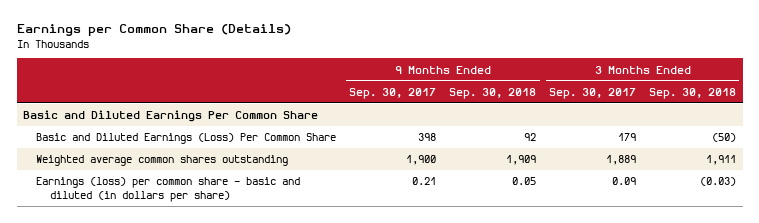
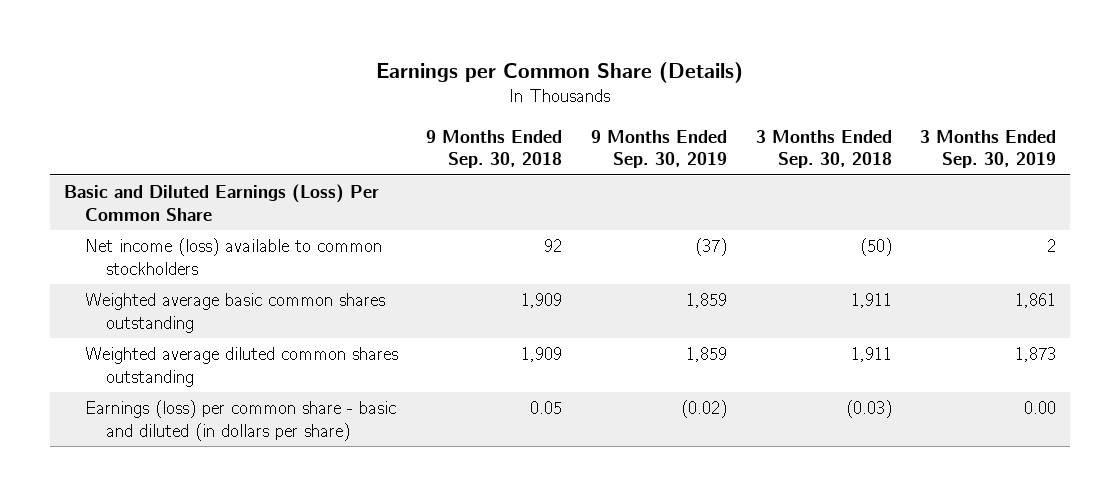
[349,87,437,99] Sep. 30, 2017 -> none
[549,87,637,99] Sep. 30, 2017 -> none
none -> [591,129,728,169] 9 Months Ended Sep. 30, 2019
none -> [920,129,1057,169] 3 Months Ended Sep. 30, 2019
[23,110,319,123] Basic and Diluted Earnings Per Common Share -> [63,184,379,221] Basic and Diluted Earnings (Loss) Per Common Share
[36,133,337,145] Basic and Diluted Earnings (Loss) Per Common Share -> [84,238,382,275] Net income (loss) available to common stockholders
[36,155,289,167] Weighted average common shares outstanding -> [84,293,385,333] Weighted average basic common shares outstanding
none -> [84,347,398,387] Weighted average diluted common shares outstanding

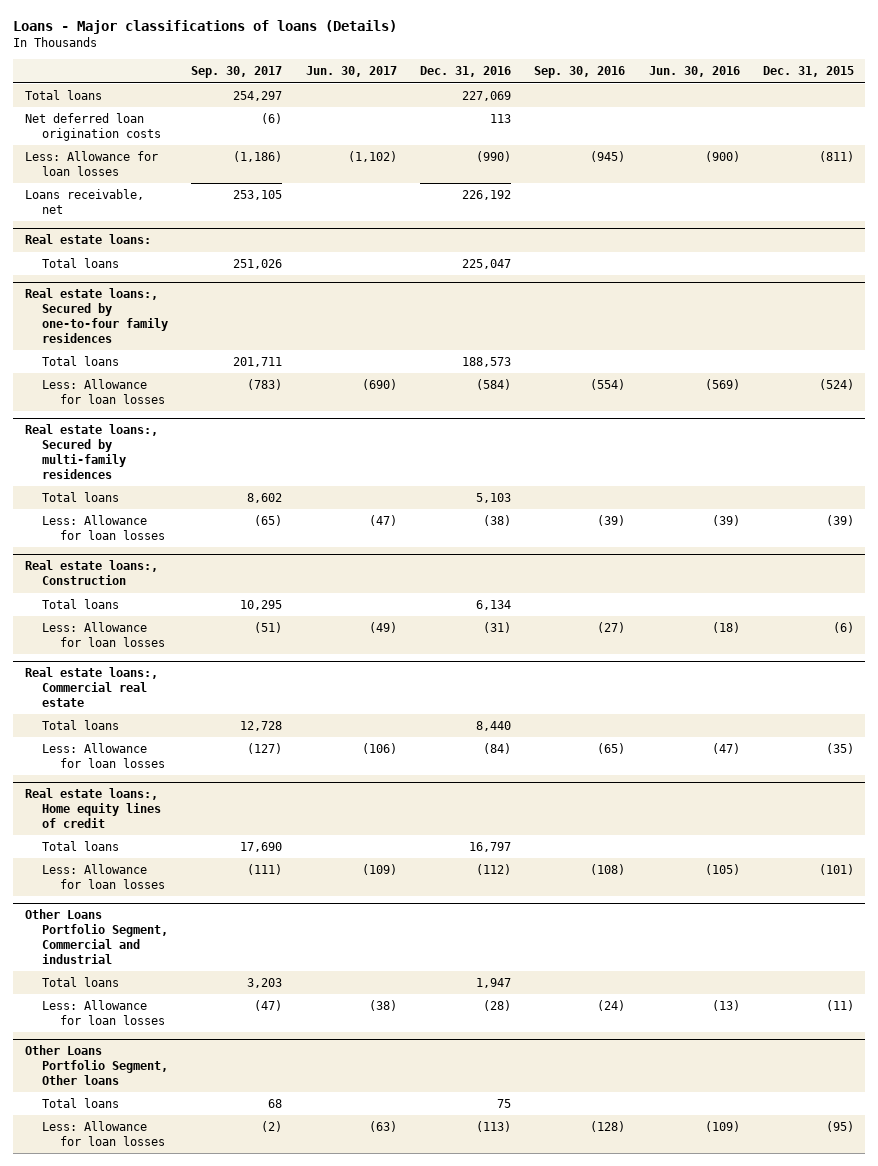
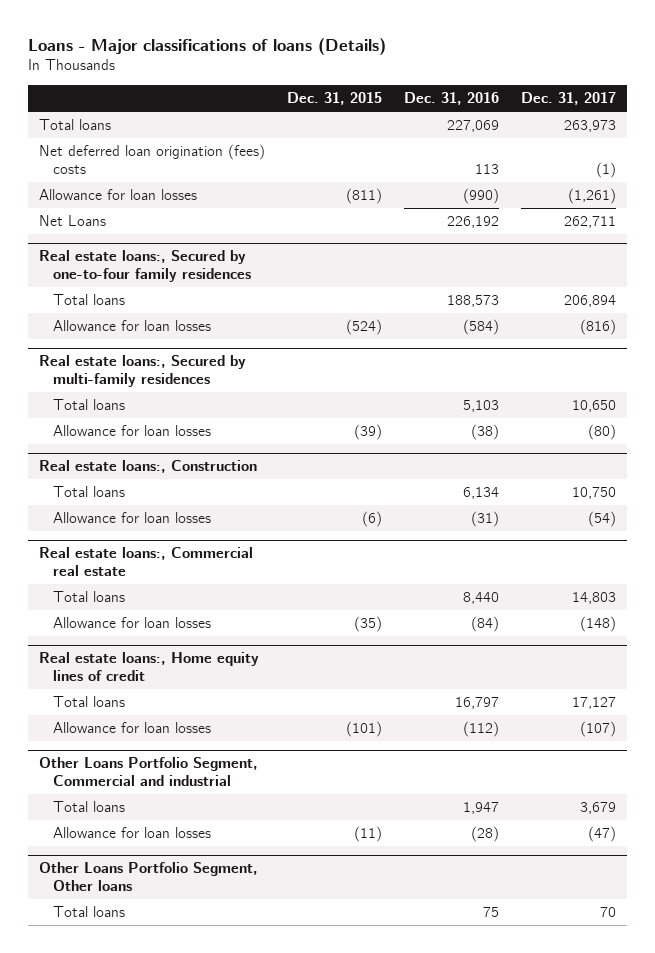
[191,66,283,79] Sep. 30, 2017 -> none
[305,66,397,78] Jun. 30, 2017 -> none
[534,66,626,79] Sep. 30, 2016 -> none
[648,66,740,78] Jun. 30, 2016 -> none
none -> [520,92,616,106] Dec. 31, 2017
[24,234,151,245] Real estate loans: -> none
[42,258,120,269] Total loans -> none
[24,113,162,141] Net deferred loan origination costs -> [39,144,266,175] Net deferred loan origination (fees) costs
[24,151,158,176] Less: Allowance for loan losses -> [39,189,198,201] Allowance for loan losses
[24,189,144,214] Loans receivable, net -> [39,215,107,227] Net Loans
[42,379,165,404] Less: Allowance for loan losses -> [53,320,212,332] Allowance for loan losses
[42,515,165,540] Less: Allowance for loan losses -> [53,425,212,437] Allowance for loan losses
[42,622,165,647] Less: Allowance for loan losses -> [53,512,212,524] Allowance for loan losses
[42,743,165,768] Less: Allowance for loan losses -> [53,617,212,629] Allowance for loan losses
[42,864,165,889] Less: Allowance for loan losses -> [53,722,212,734] Allowance for loan losses
[42,1000,165,1025] Less: Allowance for loan losses -> [53,827,212,839] Allowance for loan losses
[42,1121,165,1146] Less: Allowance for loan losses -> none

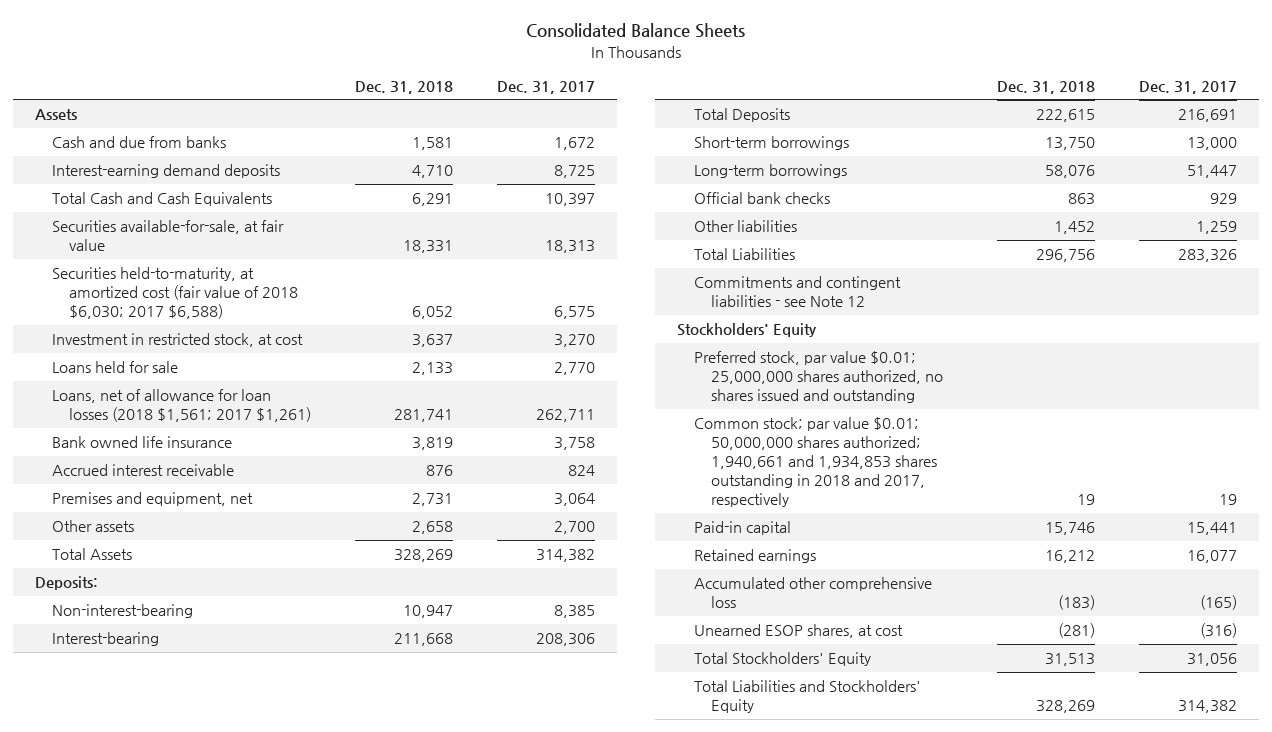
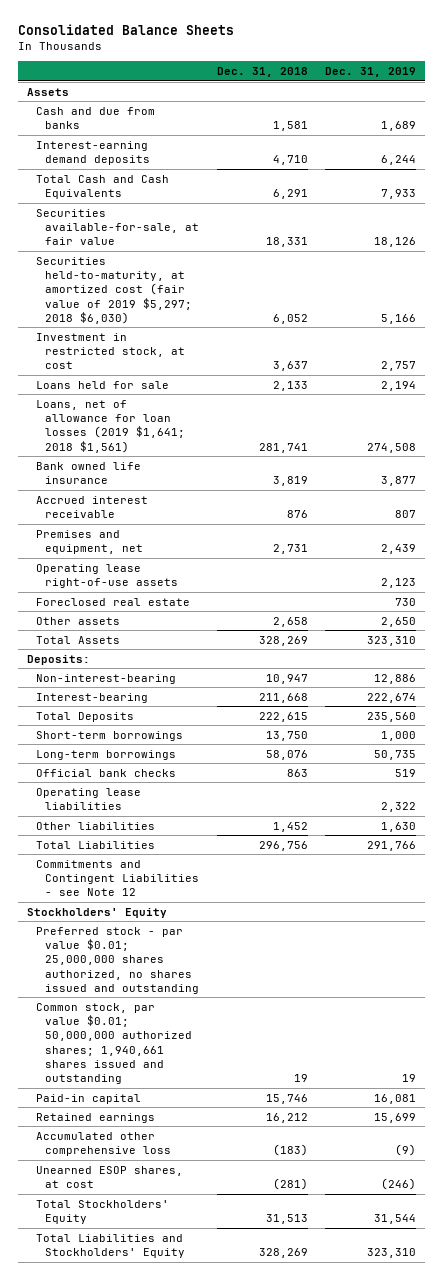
[497,80,596,94] Dec. 31, 2017 -> none
none -> [325,67,417,78] Dec. 31, 2019
[52,267,299,320] Securities held-to-maturity, at amortized cost (fair value of 2018 $6,030; 2017 $6,588) -> [36,256,193,324] Securities held-to-maturity, at amortized cost (fair value of 2019 $5,297; 2018 $6,030)
[52,389,312,423] Loans, net of allowance for loan losses (2018 $1,561; 2017 $1,261) -> [36,399,186,453] Loans, net of allowance for loan losses (2019 $1,641; 2018 $1,561)
none -> [36,563,179,588] Operating lease right-of-use assets
none -> [36,597,191,606] Foreclosed real estate
none -> [36,787,142,810] Operating lease liabilities
[693,276,901,308] Commitments and contingent liabilities - see Note 12 -> [36,859,200,897] Commitments and Contingent Liabilities - see Note 12
[693,351,943,404] Preferred stock, par value $0.01; 25,000,000 shares authorized, no shares issued and outstanding -> [36,926,200,994] Preferred stock - par value $0.01; 25,000,000 shares authorized, no shares issued and outstanding
[693,417,937,508] Common stock; par value $0.01; 50,000,000 shares authorized; 1,940,661 and 1,934,853 shares outstanding in 2018 and 2017, respectively -> [36,1002,193,1085] Common stock, par value $0.01; 50,000,000 authorized shares; 1,940,661 shares issued and outstanding

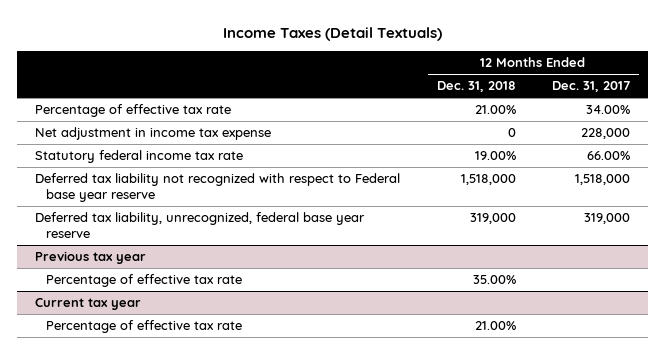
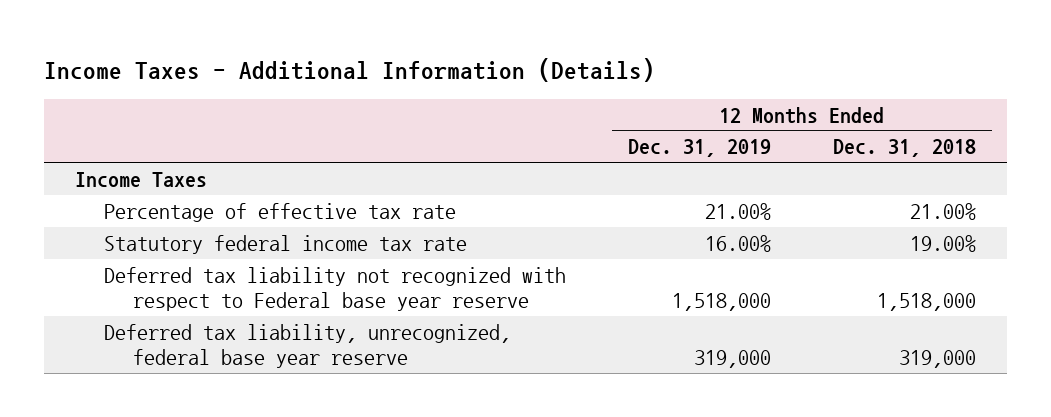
[222,26,442,41] Income Taxes (Detail Textuals) -> [44,57,656,82] Income Taxes - Additional Information (Details)
[551,81,630,93] Dec. 31, 2017 -> none
none -> [628,139,772,158] Dec. 31, 2019
none -> [75,171,208,188] Income Taxes
[35,127,272,141] Net adjustment in income tax expense -> none
[35,251,147,265] Previous tax year -> none
[46,274,243,288] Percentage of effective tax rate -> none
[35,298,142,311] Current tax year -> none
[46,320,243,334] Percentage of effective tax rate -> none

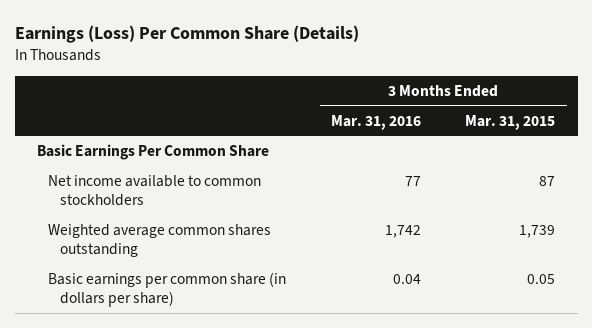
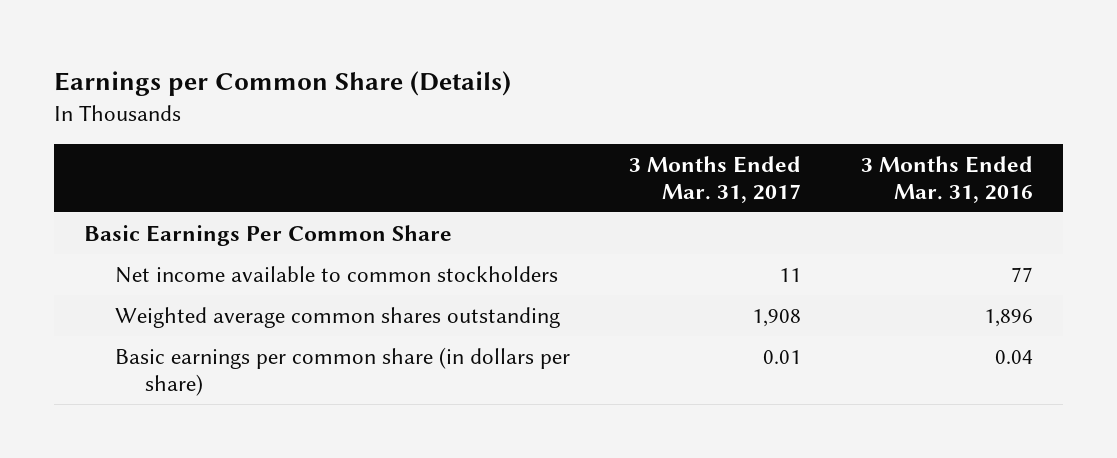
[14,25,359,44] Earnings (Loss) Per Common Share (Details) -> [54,70,512,96] Earnings per Common Share (Details)
[465,114,556,130] Mar. 31, 2015 -> none
none -> [629,155,802,203] 3 Months Ended Mar. 31, 2017
[384,224,421,238] 1,742 -> [984,308,1034,327] 1,896

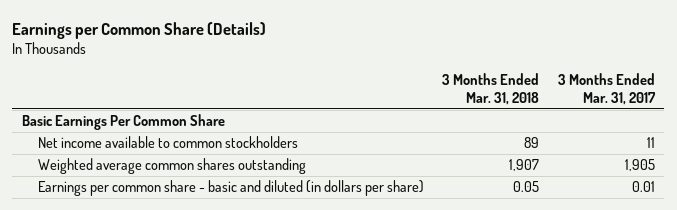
[861,155,1034,203] 3 Months Ended Mar. 31, 2016 -> none
none -> [442,72,540,106] 3 Months Ended Mar. 31, 2018
[752,308,802,327] 1,908 -> [625,159,656,172] 1,905
[114,346,570,396] Basic earnings per common share (in dollars per share) -> [37,180,424,197] Earnings per common share - basic and diluted (in dollars per share)

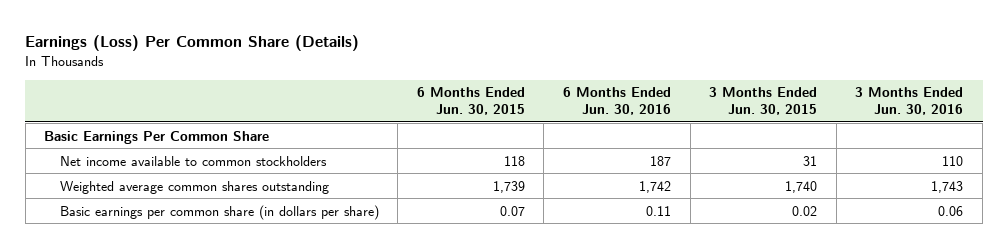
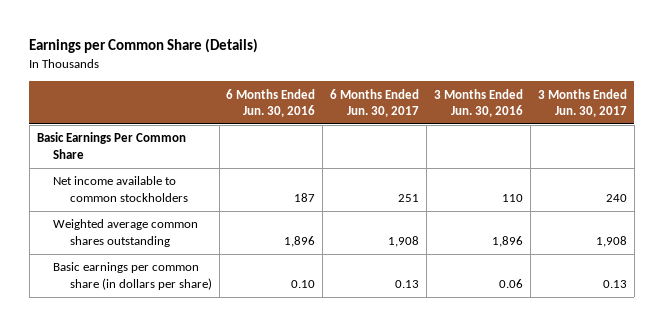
[25,34,360,51] Earnings (Loss) Per Common Share (Details) -> [29,38,259,54] Earnings per Common Share (Details)
[416,87,525,116] 6 Months Ended Jun. 30, 2015 -> none
[709,87,818,116] 3 Months Ended Jun. 30, 2015 -> none
none -> [330,88,420,117] 6 Months Ended Jun. 30, 2017
none -> [537,88,627,117] 3 Months Ended Jun. 30, 2017
[639,180,672,193] 1,742 -> [284,235,316,247] 1,896
[931,180,964,193] 1,743 -> [492,235,524,247] 1,896
[646,205,672,216] 0.11 -> [291,279,316,288] 0.10

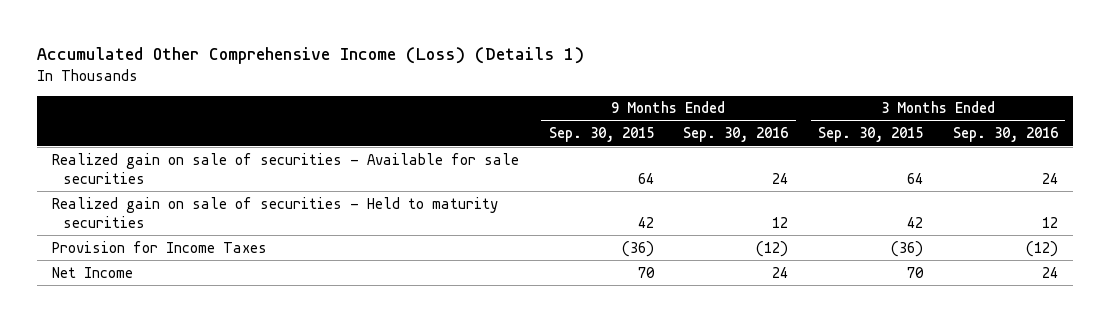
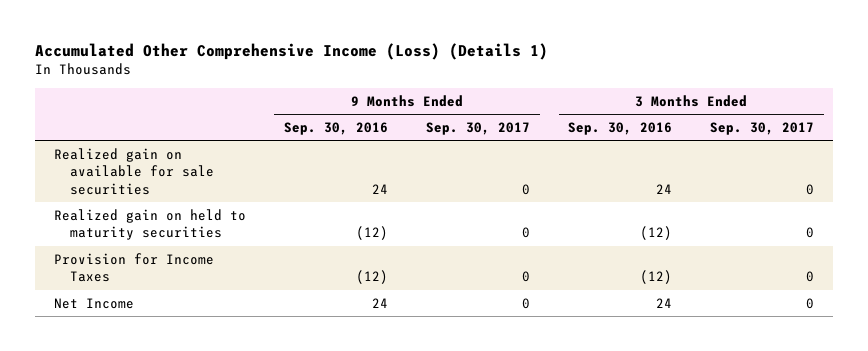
[548,127,654,143] Sep. 30, 2015 -> none
[818,127,924,143] Sep. 30, 2015 -> none
none -> [426,122,531,136] Sep. 30, 2017
none -> [710,122,815,136] Sep. 30, 2017
[51,152,519,184] Realized gain on sale of securities - Available for sale securities -> [53,147,215,196] Realized gain on available for sale securities
[51,196,498,228] Realized gain on sale of securities - Held to maturity securities -> [53,208,246,241] Realized gain on held to maturity securities
[772,216,789,228] 12 -> [355,226,388,241] (12)
[1041,216,1058,228] 12 -> [640,226,673,241] (12)

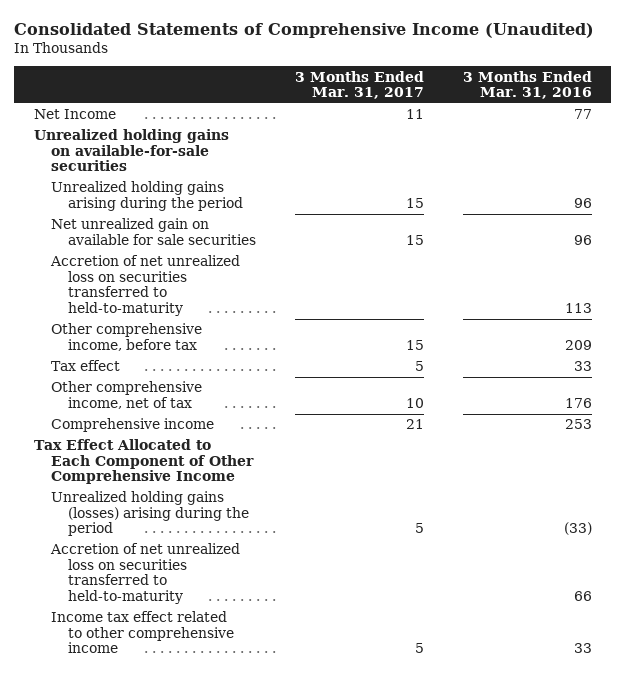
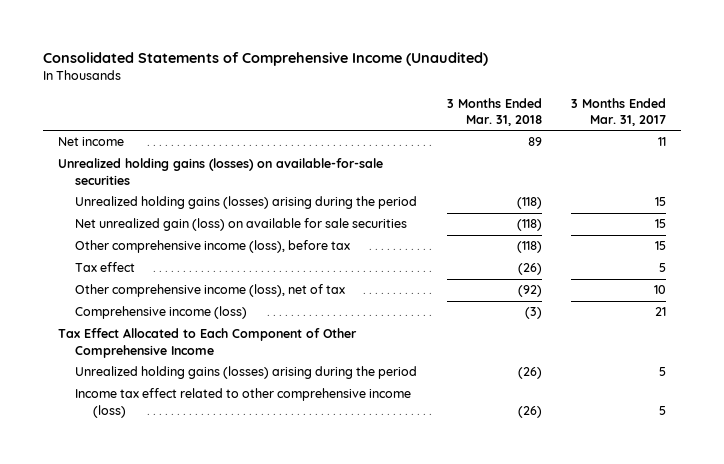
[462,70,592,100] 3 Months Ended Mar. 31, 2016 -> none
none -> [446,97,542,126] 3 Months Ended Mar. 31, 2018
[49,255,240,316] Accretion of net unrealized loss on securities transferred to held-to-maturity -> none
[33,109,116,120] Net Income -> [57,137,124,147] Net income
[33,129,229,172] Unrealized holding gains on available-for-sale securities -> [57,158,383,185] Unrealized holding gains (losses) on available-for-sale securities
[50,181,244,211] Unrealized holding gains arising during the period -> [75,196,418,210] Unrealized holding gains (losses) arising during the period
[50,218,257,245] Net unrealized gain on available for sale securities -> [75,218,408,232] Net unrealized gain (loss) on available for sale securities
[50,323,202,351] Other comprehensive income, before tax -> [75,240,351,254] Other comprehensive income (loss), before tax
[50,381,202,409] Other comprehensive income, net of tax -> [75,284,346,298] Other comprehensive income (loss), net of tax
[50,418,214,433] Comprehensive income -> [75,306,248,320] Comprehensive income (loss)
[49,543,240,604] Accretion of net unrealized loss on securities transferred to held-to-maturity -> none
[50,611,235,654] Income tax effect related to other comprehensive income -> [75,388,412,418] Income tax effect related to other comprehensive income (loss)

